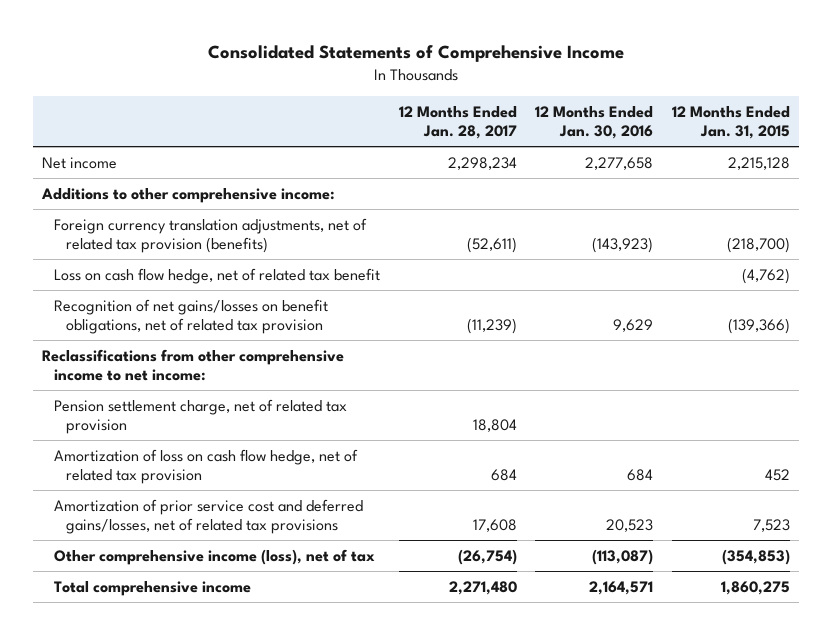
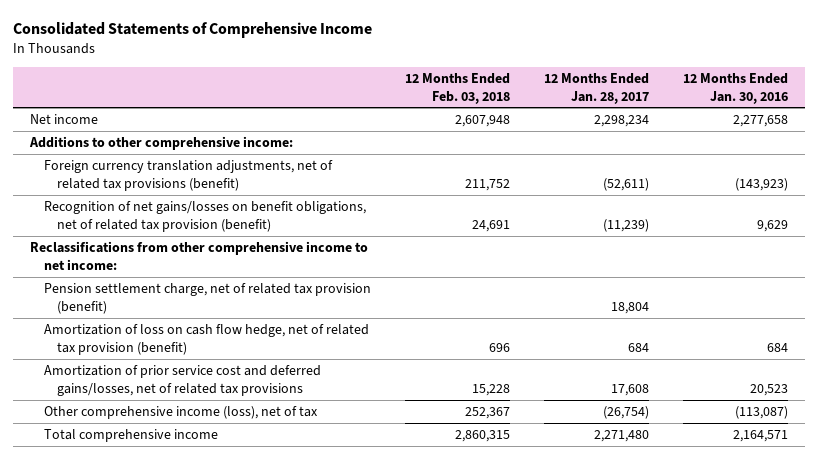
[671,105,790,139] 12 Months Ended Jan. 31, 2015 -> none
none -> [404,72,510,104] 12 Months Ended Feb. 03, 2018
[54,267,381,284] Loss on cash flow hedge, net of related tax benefit -> none
[54,217,368,254] Foreign currency translation adjustments, net of related tax provision (benefits) -> [43,159,333,191] Foreign currency translation adjustments, net of related tax provisions (benefit)
[54,298,329,335] Recognition of net gains/losses on benefit obligations, net of related tax provision -> [43,200,366,232] Recognition of net gains/losses on benefit obligations, net of related tax provision (benefit)
[54,398,348,435] Pension settlement charge, net of related tax provision -> [43,282,371,314] Pension settlement charge, net of related tax provision (benefit)
[54,448,359,485] Amortization of loss on cash flow hedge, net of related tax provision -> [43,323,369,355] Amortization of loss on cash flow hedge, net of related tax provision (benefit)

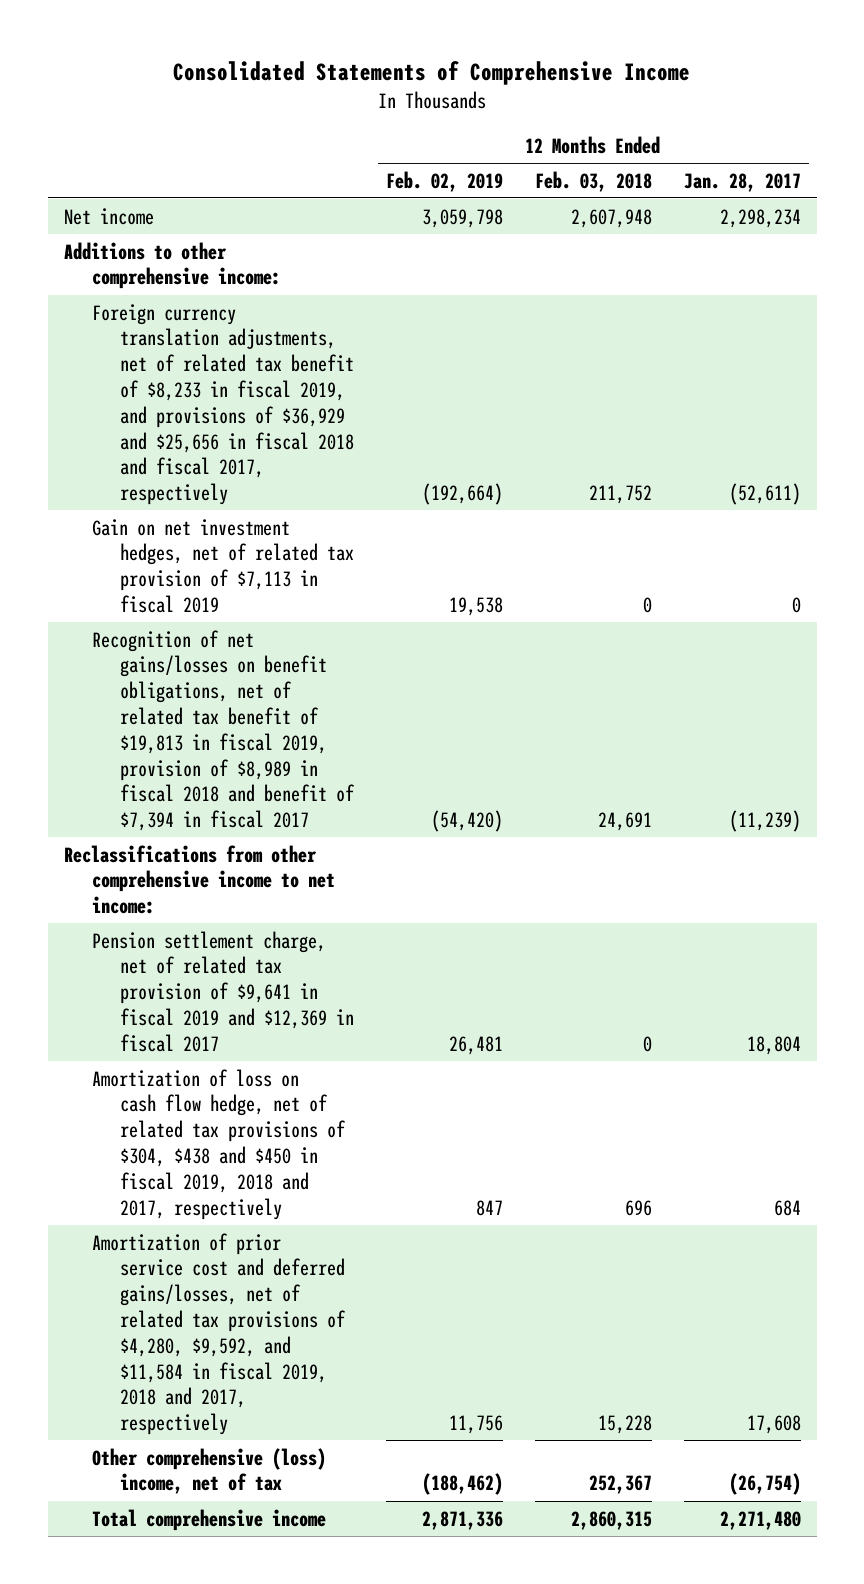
[682,72,788,104] 12 Months Ended Jan. 30, 2016 -> none
none -> [385,170,503,192] Feb. 02, 2019
[43,159,333,191] Foreign currency translation adjustments, net of related tax provisions (benefit) -> [91,303,354,506] Foreign currency translation adjustments, net of related tax benefit of $8,233 in fiscal 2019, and provisions of $36,929 and $25,656 in fiscal 2018 and fiscal 2017, respectively
none -> [91,518,354,613] Gain on net investment hedges, net of related tax provision of $7,113 in fiscal 2019
[43,200,366,232] Recognition of net gains/losses on benefit obligations, net of related tax provision (benefit) -> [91,629,355,832] Recognition of net gains/losses on benefit obligations, net of related tax benefit of $19,813 in fiscal 2019, provision of $8,989 in fiscal 2018 and benefit of $7,394 in fiscal 2017
[43,282,371,314] Pension settlement charge, net of related tax provision (benefit) -> none
none -> [91,930,354,1052] Pension settlement charge, net of related tax provision of $9,641 in fiscal 2019 and $12,369 in fiscal 2017
[43,323,369,355] Amortization of loss on cash flow hedge, net of related tax provision (benefit) -> [91,1068,346,1220] Amortization of loss on cash flow hedge, net of related tax provisions of $304, $438 and $450 in fiscal 2019, 2018 and 2017, respectively
[43,364,321,396] Amortization of prior service cost and deferred gains/losses, net of related tax provisions -> [91,1232,346,1436] Amortization of prior service cost and deferred gains/losses, net of related tax provisions of $4,280, $9,592, and $11,584 in fiscal 2019, 2018 and 2017, respectively
[43,405,318,419] Other comprehensive income (loss), net of tax -> [91,1447,326,1495] Other comprehensive (loss) income, net of tax

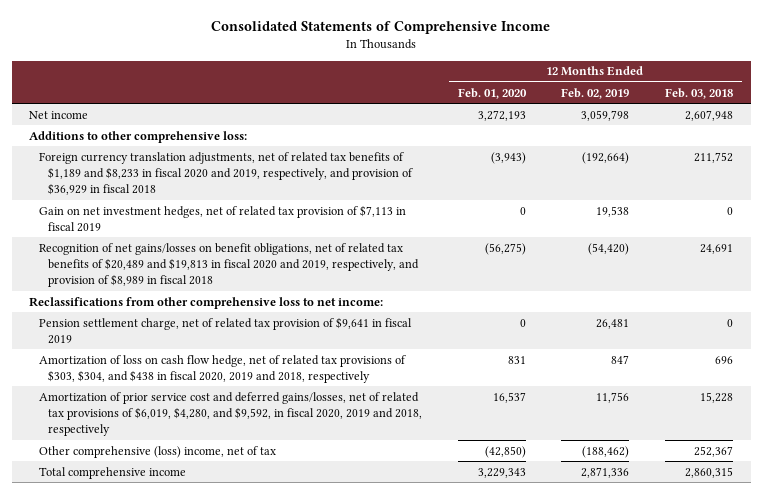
[683,172,801,192] Jan. 28, 2017 -> none
none -> [457,87,527,99] Feb. 01, 2020
[63,241,281,290] Additions to other comprehensive income: -> [29,130,248,143] Additions to other comprehensive loss:
[91,303,354,506] Foreign currency translation adjustments, net of related tax benefit of $8,233 in fiscal 2019, and provisions of $36,929 and $25,656 in fiscal 2018 and fiscal 2017, respectively -> [38,151,414,196] Foreign currency translation adjustments, net of related tax benefits of $1,189 and $8,233 in fiscal 2020 and 2019, respectively, and provision of $36,929 in fiscal 2018
[91,629,355,832] Recognition of net gains/losses on benefit obligations, net of related tax benefit of $19,813 in fiscal 2019, provision of $8,989 in fiscal 2018 and benefit of $7,394 in fiscal 2017 -> [38,242,420,288] Recognition of net gains/losses on benefit obligations, net of related tax benefits of $20,489 and $19,813 in fiscal 2020 and 2019, respectively, and provision of $8,989 in fiscal 2018
[63,844,335,915] Reclassifications from other comprehensive income to net income: -> [29,296,384,309] Reclassifications from other comprehensive loss to net income:
[91,930,354,1052] Pension settlement charge, net of related tax provision of $9,641 in fiscal 2019 and $12,369 in fiscal 2017 -> [38,316,412,344] Pension settlement charge, net of related tax provision of $9,641 in fiscal 2019
[91,1068,346,1220] Amortization of loss on cash flow hedge, net of related tax provisions of $304, $438 and $450 in fiscal 2019, 2018 and 2017, respectively -> [38,354,406,383] Amortization of loss on cash flow hedge, net of related tax provisions of $303, $304, and $438 in fiscal 2020, 2019 and 2018, respectively
[91,1232,346,1436] Amortization of prior service cost and deferred gains/losses, net of related tax provisions of $4,280, $9,592, and $11,584 in fiscal 2019, 2018 and 2017, respectively -> [38,391,423,437] Amortization of prior service cost and deferred gains/losses, net of related tax provisions of $6,019, $4,280, and $9,592, in fiscal 2020, 2019 and 2018, respectively

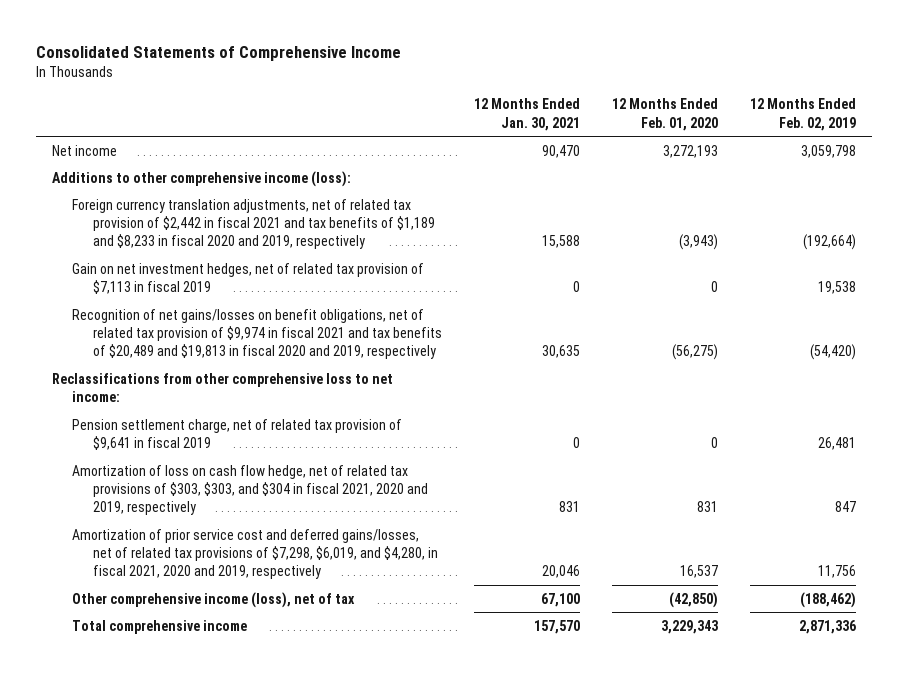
[664,87,733,99] Feb. 03, 2018 -> none
none -> [473,98,580,131] 12 Months Ended Jan. 30, 2021
[29,130,248,143] Additions to other comprehensive loss: -> [51,170,351,187] Additions to other comprehensive income (loss):
[38,151,414,196] Foreign currency translation adjustments, net of related tax benefits of $1,189 and $8,233 in fiscal 2020 and 2019, respectively, and provision of $36,929 in fiscal 2018 -> [72,198,435,250] Foreign currency translation adjustments, net of related tax provision of $2,442 in fiscal 2021 and tax benefits of $1,189 and $8,233 in fiscal 2020 and 2019, respectively
[38,242,420,288] Recognition of net gains/losses on benefit obligations, net of related tax benefits of $20,489 and $19,813 in fiscal 2020 and 2019, respectively, and provision of $8,989 in fiscal 2018 -> [72,308,442,360] Recognition of net gains/losses on benefit obligations, net of related tax provision of $9,974 in fiscal 2021 and tax benefits of $20,489 and $19,813 in fiscal 2020 and 2019, respectively
[38,354,406,383] Amortization of loss on cash flow hedge, net of related tax provisions of $303, $304, and $438 in fiscal 2020, 2019 and 2018, respectively -> [72,464,428,516] Amortization of loss on cash flow hedge, net of related tax provisions of $303, $303, and $304 in fiscal 2021, 2020 and 2019, respectively
[38,391,423,437] Amortization of prior service cost and deferred gains/losses, net of related tax provisions of $6,019, $4,280, and $9,592, in fiscal 2020, 2019 and 2018, respectively -> [72,528,438,580] Amortization of prior service cost and deferred gains/losses, net of related tax provisions of $7,298, $6,019, and $4,280, in fiscal 2021, 2020 and 2019, respectively
[38,445,276,458] Other comprehensive (loss) income, net of tax -> [72,591,356,608] Other comprehensive income (loss), net of tax

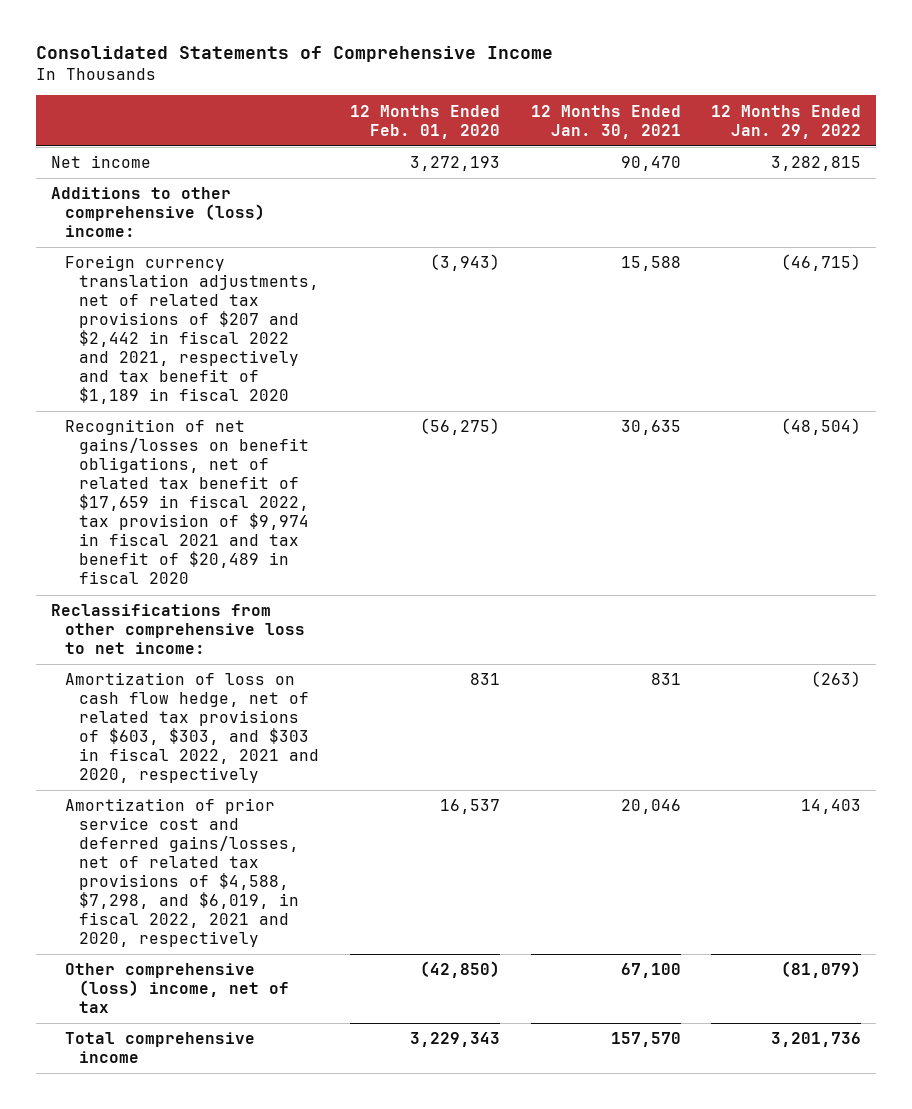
[750,98,857,131] 12 Months Ended Feb. 02, 2019 -> none
none -> [711,104,862,139] 12 Months Ended Jan. 29, 2022
[72,262,425,295] Gain on net investment hedges, net of related tax provision of $7,113 in fiscal 2019 -> none
[51,170,351,187] Additions to other comprehensive income (loss): -> [50,187,266,238] Additions to other comprehensive (loss) income:
[72,198,435,250] Foreign currency translation adjustments, net of related tax provision of $2,442 in fiscal 2021 and tax benefits of $1,189 and $8,233 in fiscal 2020 and 2019, respectively -> [65,255,320,405] Foreign currency translation adjustments, net of related tax provisions of $207 and $2,442 in fiscal 2022 and 2021, respectively and tax benefit of $1,189 in fiscal 2020
[72,308,442,360] Recognition of net gains/losses on benefit obligations, net of related tax provision of $9,974 in fiscal 2021 and tax benefits of $20,489 and $19,813 in fiscal 2020 and 2019, respectively -> [65,419,310,585] Recognition of net gains/losses on benefit obligations, net of related tax benefit of $17,659 in fiscal 2022, tax provision of $9,974 in fiscal 2021 and tax benefit of $20,489 in fiscal 2020
[72,418,403,451] Pension settlement charge, net of related tax provision of $9,641 in fiscal 2019 -> none
[72,464,428,516] Amortization of loss on cash flow hedge, net of related tax provisions of $303, $303, and $304 in fiscal 2021, 2020 and 2019, respectively -> [65,672,320,784] Amortization of loss on cash flow hedge, net of related tax provisions of $603, $303, and $303 in fiscal 2022, 2021 and 2020, respectively
[72,528,438,580] Amortization of prior service cost and deferred gains/losses, net of related tax provisions of $7,298, $6,019, and $4,280, in fiscal 2021, 2020 and 2019, respectively -> [65,798,300,948] Amortization of prior service cost and deferred gains/losses, net of related tax provisions of $4,588, $7,298, and $6,019, in fiscal 2022, 2021 and 2020, respectively
[72,591,356,608] Other comprehensive income (loss), net of tax -> [65,963,290,1014] Other comprehensive (loss) income, net of tax

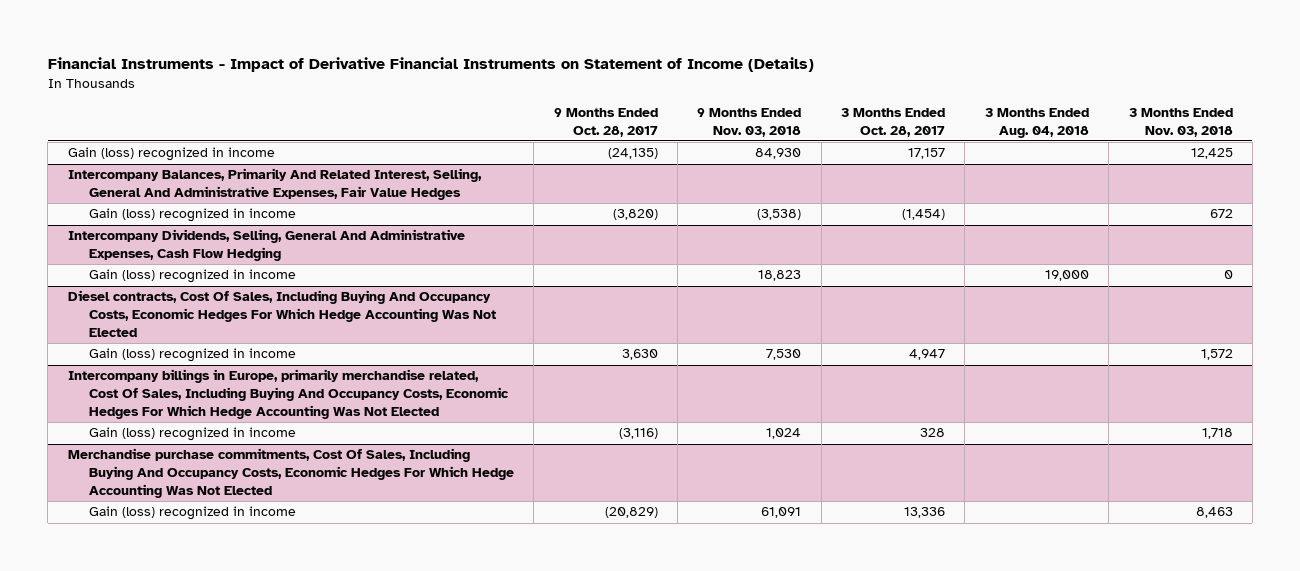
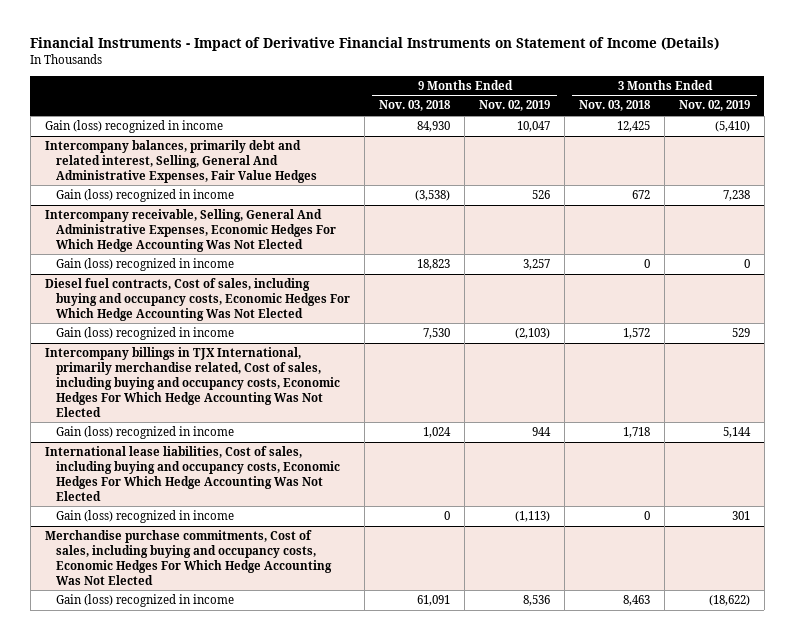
[553,108,658,137] 9 Months Ended Oct. 28, 2017 -> none
[841,108,946,137] 3 Months Ended Oct. 28, 2017 -> none
[984,108,1089,138] 3 Months Ended Aug. 04, 2018 -> none
none -> [479,100,551,112] Nov. 02, 2019
none -> [679,100,751,112] Nov. 02, 2019
[67,168,482,201] Intercompany Balances, Primarily And Related Interest, Selling, General And Administrative Expenses, Fair Value Hedges -> [44,140,318,183] Intercompany balances, primarily debt and related interest, Selling, General And Administrative Expenses, Fair Value Hedges
[67,229,465,262] Intercompany Dividends, Selling, General And Administrative Expenses, Cash Flow Hedging -> none
none -> [44,209,337,252] Intercompany receivable, Selling, General And Administrative Expenses, Economic Hedges For Which Hedge Accounting Was Not Elected
[67,290,496,337] Diesel contracts, Cost Of Sales, Including Buying And Occupancy Costs, Economic Hedges For Which Hedge Accounting Was Not Elected -> [44,278,351,321] Diesel fuel contracts, Cost of sales, including buying and occupancy costs, Economic Hedges For Which Hedge Accounting Was Not Elected
[67,369,509,419] Intercompany billings in Europe, primarily merchandise related, Cost Of Sales, Including Buying And Occupancy Costs, Economic Hedges For Which Hedge Accounting Was Not Elected -> [44,347,341,417] Intercompany billings in TJX International, primarily merchandise related, Cost of sales, including buying and occupancy costs, Economic Hedges For Which Hedge Accounting Was Not Elected
none -> [44,446,341,501] International lease liabilities, Cost of sales, including buying and occupancy costs, Economic Hedges For Which Hedge Accounting Was Not Elected
none -> [56,510,235,524] Gain (loss) recognized in income
[67,448,514,498] Merchandise purchase commitments, Cost Of Sales, Including Buying And Occupancy Costs, Economic Hedges For Which Hedge Accounting Was Not Elected -> [44,530,333,585] Merchandise purchase commitments, Cost of sales, including buying and occupancy costs, Economic Hedges For Which Hedge Accounting Was Not Elected

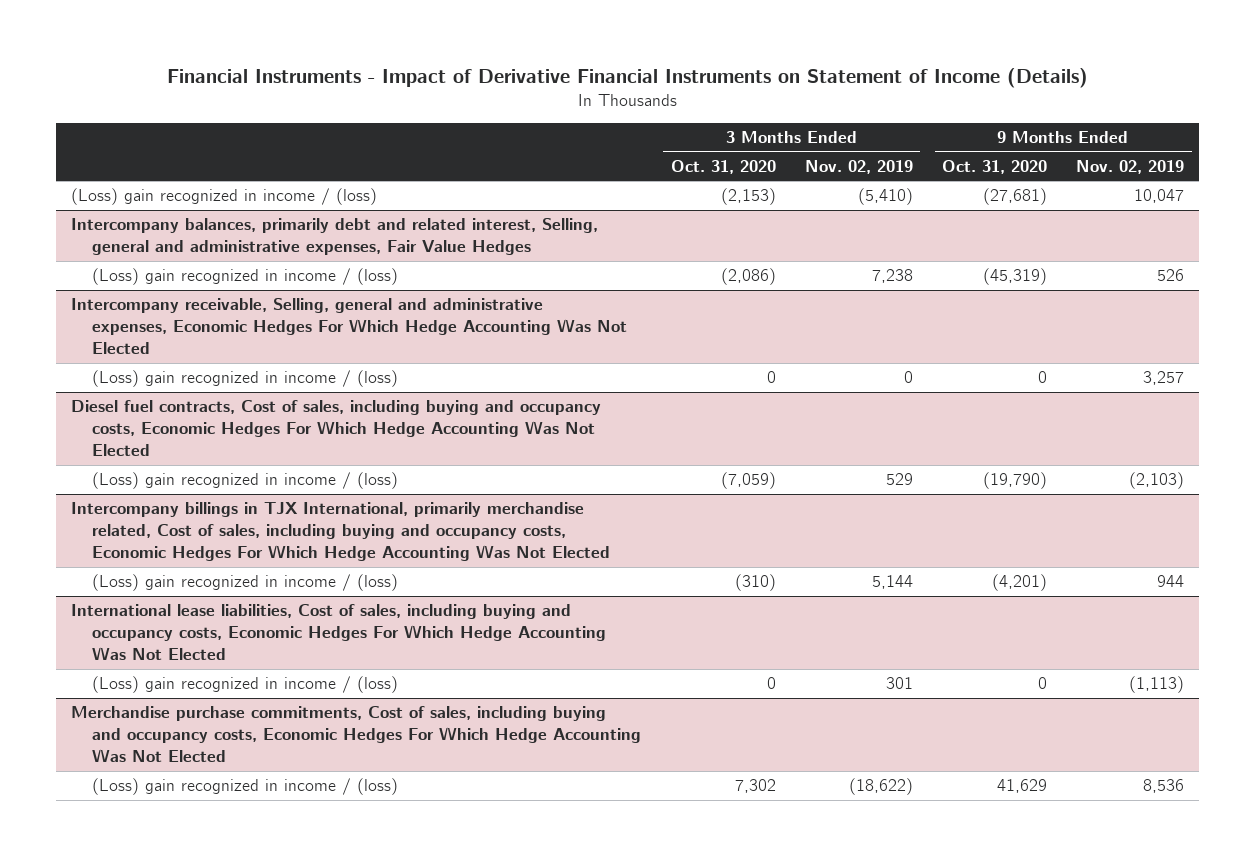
[379,100,452,112] Nov. 03, 2018 -> none
[579,100,652,112] Nov. 03, 2018 -> none
none -> [670,159,776,174] Oct. 31, 2020
none -> [942,159,1048,174] Oct. 31, 2020
[44,120,223,134] Gain (loss) recognized in income -> [71,188,378,206] (Loss) gain recognized in income / (loss)
[44,140,318,183] Intercompany balances, primarily debt and related interest, Selling, General And Administrative Expenses, Fair Value Hedges -> [71,218,599,256] Intercompany balances, primarily debt and related interest, Selling, general and administrative expenses, Fair Value Hedges
[56,189,235,203] Gain (loss) recognized in income -> [92,268,399,286] (Loss) gain recognized in income / (loss)
[44,209,337,252] Intercompany receivable, Selling, General And Administrative Expenses, Economic Hedges For Which Hedge Accounting Was Not Elected -> [71,298,628,355] Intercompany receivable, Selling, general and administrative expenses, Economic Hedges For Which Hedge Accounting Was Not Elected
[56,258,235,272] Gain (loss) recognized in income -> [92,370,399,388] (Loss) gain recognized in income / (loss)
[56,327,235,341] Gain (loss) recognized in income -> [92,472,399,490] (Loss) gain recognized in income / (loss)
[56,426,235,440] Gain (loss) recognized in income -> [92,574,399,592] (Loss) gain recognized in income / (loss)
[56,510,235,524] Gain (loss) recognized in income -> [92,676,399,694] (Loss) gain recognized in income / (loss)
[56,594,235,608] Gain (loss) recognized in income -> [92,778,399,796] (Loss) gain recognized in income / (loss)

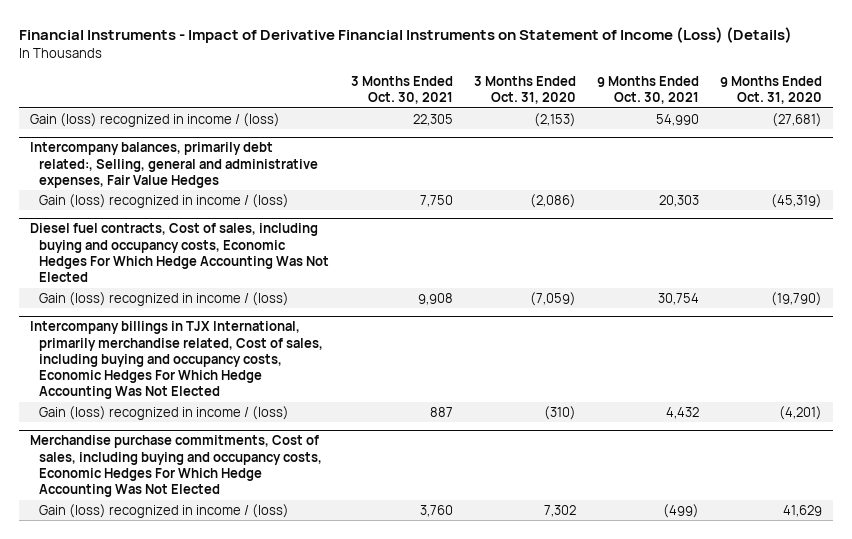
[166,67,1088,88] Financial Instruments - Impact of Derivative Financial Instruments on Statement of Income (Details) -> [19,26,793,43] Financial Instruments - Impact of Derivative Financial Instruments on Statement of Income (Loss) (Details)
[804,159,913,174] Nov. 02, 2019 -> none
[1076,159,1185,174] Nov. 02, 2019 -> none
none -> [350,75,453,105] 3 Months Ended Oct. 30, 2021
none -> [596,75,699,105] 9 Months Ended Oct. 30, 2021
[71,298,628,355] Intercompany receivable, Selling, general and administrative expenses, Economic Hedges For Which Hedge Accounting Was Not Elected -> none
[92,370,399,388] (Loss) gain recognized in income / (loss) -> none
[71,188,378,206] (Loss) gain recognized in income / (loss) -> [30,113,281,128] Gain (loss) recognized in income / (loss)
[71,218,599,256] Intercompany balances, primarily debt and related interest, Selling, general and administrative expenses, Fair Value Hedges -> [30,142,319,188] Intercompany balances, primarily debt related:, Selling, general and administrative expenses, Fair Value Hedges
[92,268,399,286] (Loss) gain recognized in income / (loss) -> [39,194,290,209] Gain (loss) recognized in income / (loss)
[92,472,399,490] (Loss) gain recognized in income / (loss) -> [39,292,290,307] Gain (loss) recognized in income / (loss)
[71,604,607,661] International lease liabilities, Cost of sales, including buying and occupancy costs, Economic Hedges For Which Hedge Accounting Was Not Elected -> none
[92,676,399,694] (Loss) gain recognized in income / (loss) -> none
[92,574,399,592] (Loss) gain recognized in income / (loss) -> [39,406,290,421] Gain (loss) recognized in income / (loss)
[92,778,399,796] (Loss) gain recognized in income / (loss) -> [39,504,290,519] Gain (loss) recognized in income / (loss)

